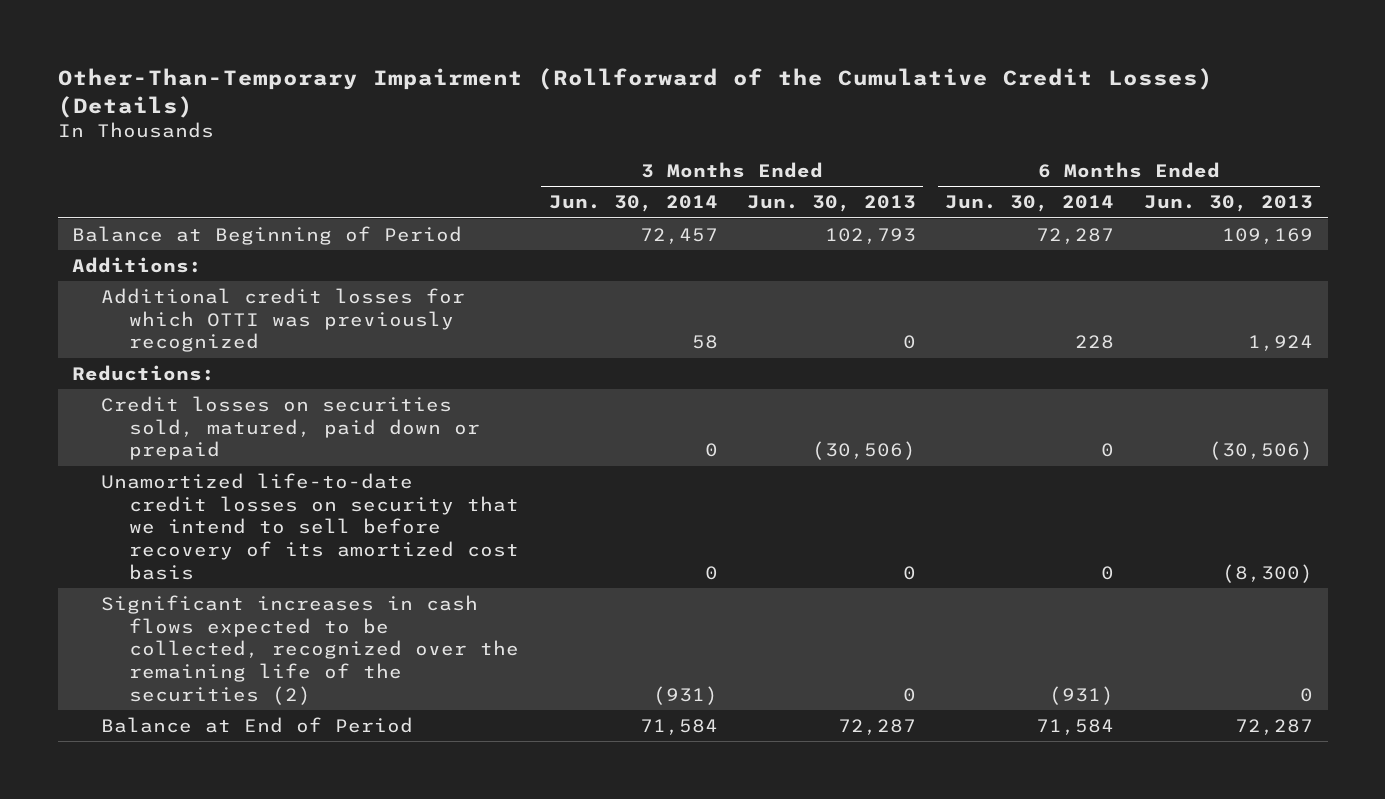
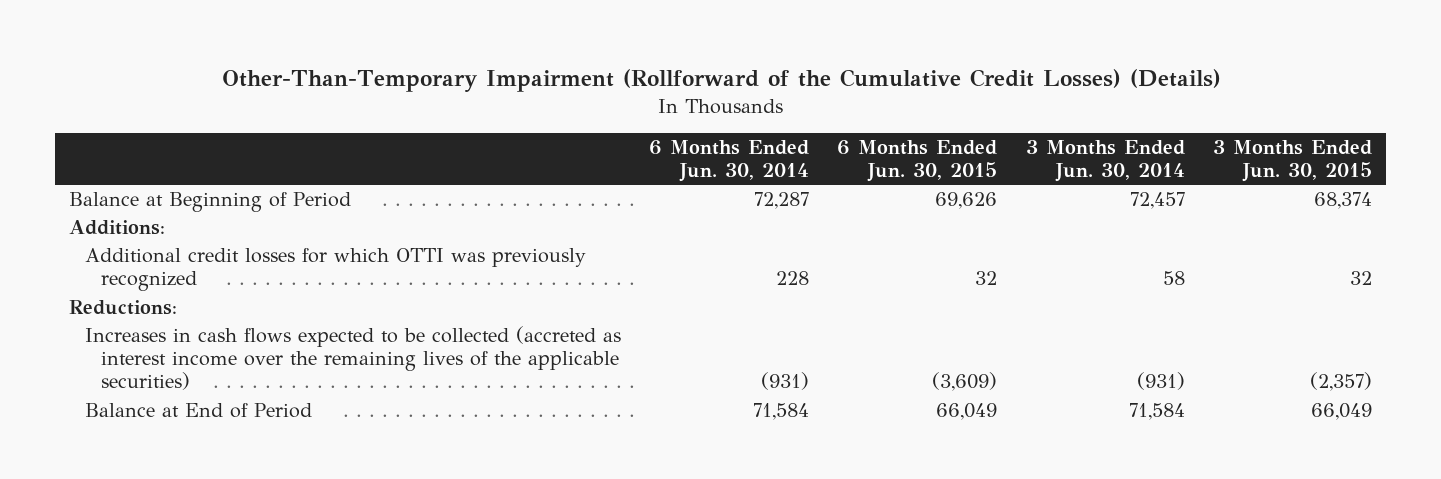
[746,195,916,213] Jun. 30, 2013 -> none
[1143,195,1313,213] Jun. 30, 2013 -> none
none -> [837,139,998,183] 6 Months Ended Jun. 30, 2015
none -> [1212,139,1372,183] 3 Months Ended Jun. 30, 2015
[100,395,481,461] Credit losses on securities sold, matured, paid down or prepaid -> none
[100,472,520,581] Unamortized life-to-date credit losses on security that we intend to sell before recovery of its amortized cost basis -> none
[100,594,520,706] Significant increases in cash flows expected to be collected, recognized over the remaining life of the securities (2) -> [84,326,621,391] Increases in cash flows expected to be collected (accreted as interest income over the remaining lives of the applicable securities)

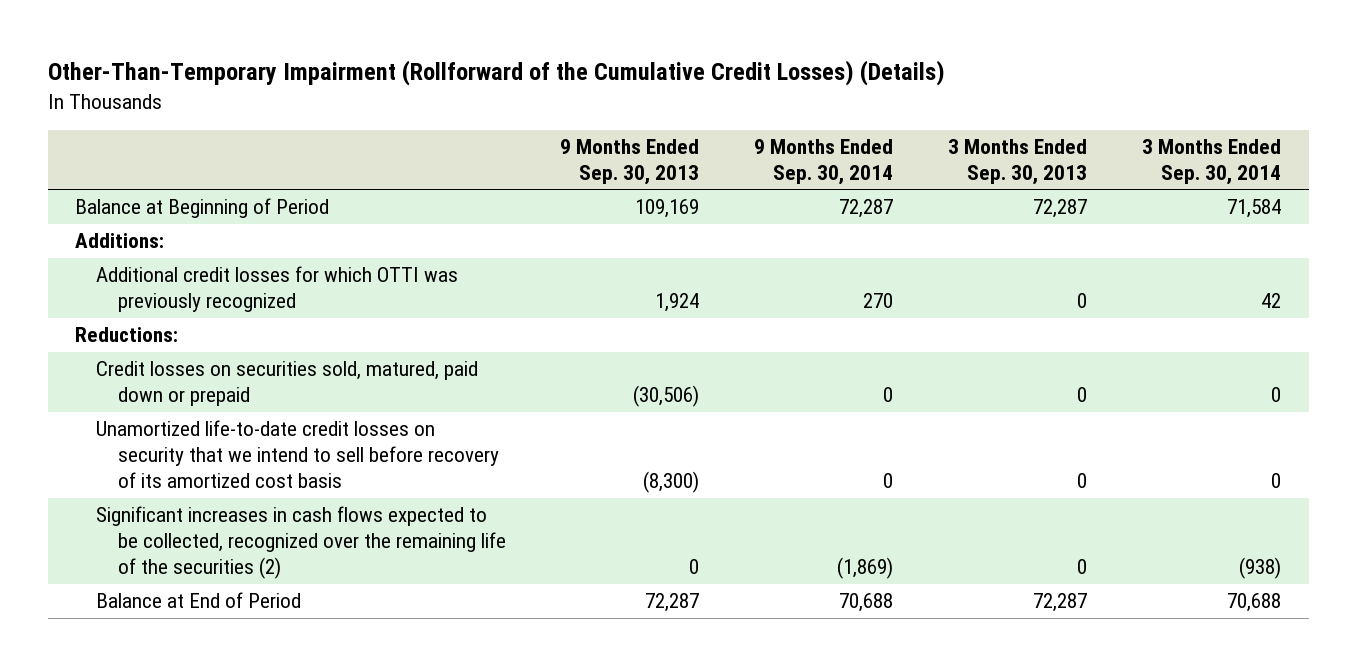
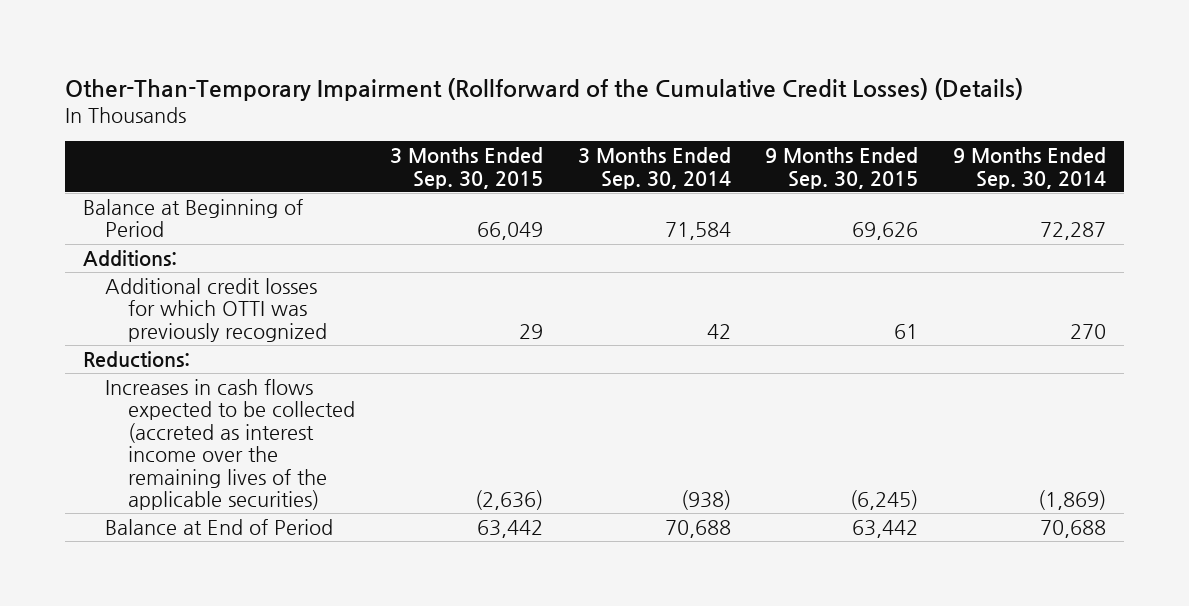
[560,138,700,185] 9 Months Ended Sep. 30, 2013 -> none
[948,138,1088,185] 3 Months Ended Sep. 30, 2013 -> none
none -> [389,147,543,189] 3 Months Ended Sep. 30, 2015
none -> [765,147,919,189] 9 Months Ended Sep. 30, 2015
[96,361,479,407] Credit losses on securities sold, matured, paid down or prepaid -> none
[96,420,499,489] Unamortized life-to-date credit losses on security that we intend to sell before recovery of its amortized cost basis -> none
[96,506,506,580] Significant increases in cash flows expected to be collected, recognized over the remaining life of the securities (2) -> [105,378,356,511] Increases in cash flows expected to be collected (accreted as interest income over the remaining lives of the applicable securities)

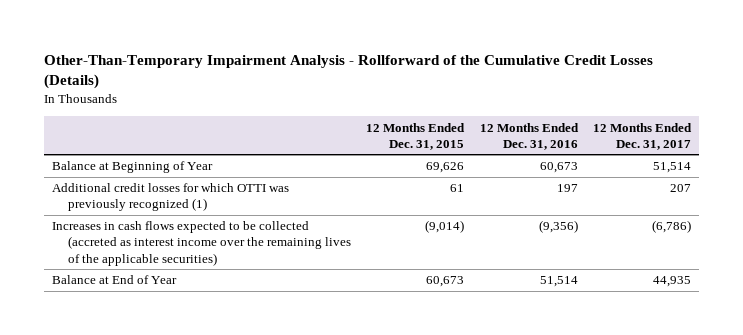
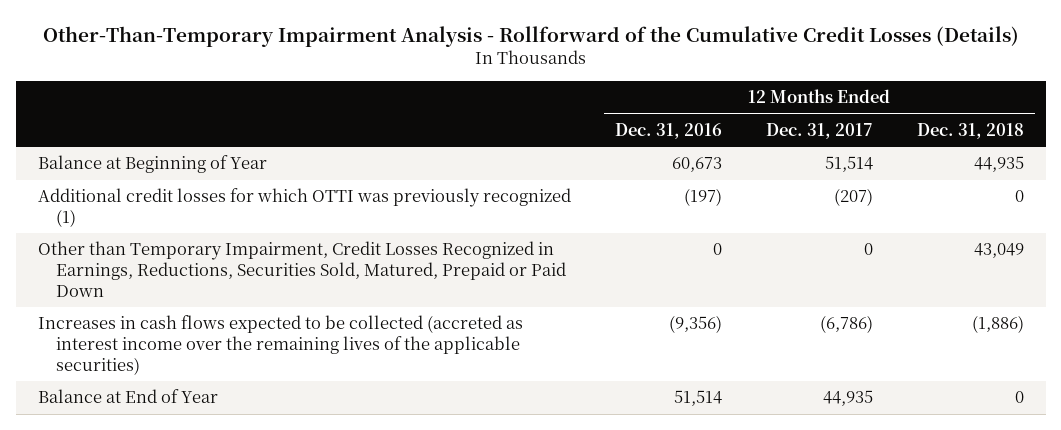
[366,122,466,150] 12 Months Ended Dec. 31, 2015 -> none
none -> [916,123,1024,140] Dec. 31, 2018
[556,184,578,193] 197 -> [683,188,722,207] (197)
[669,184,691,193] 207 -> [833,188,873,207] (207)
none -> [37,241,567,297] Other than Temporary Impairment, Credit Losses Recognized in Earnings, Reductions, Securities Sold, Matured, Prepaid or Paid Down

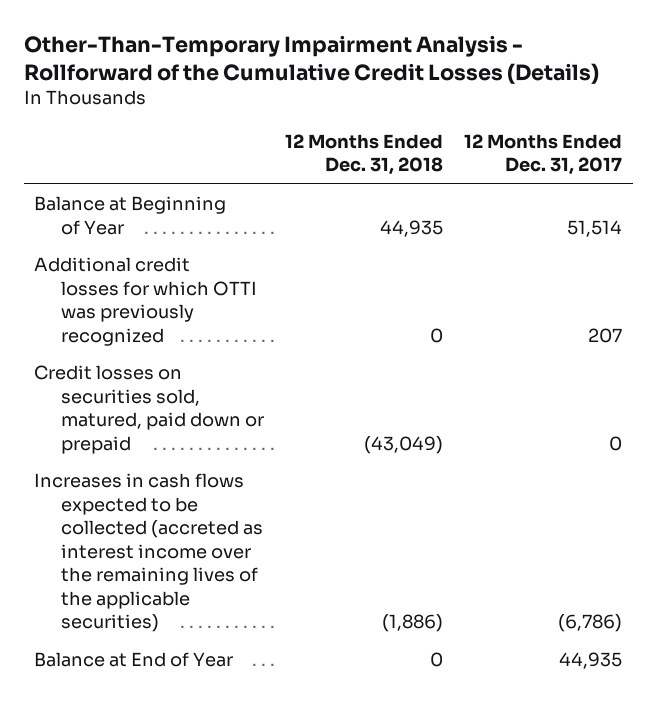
[614,123,722,140] Dec. 31, 2016 -> none
[37,188,571,227] Additional credit losses for which OTTI was previously recognized (1) -> [34,257,257,346] Additional credit losses for which OTTI was previously recognized
[833,188,873,207] (207) -> [588,327,623,343] 207
[37,241,567,297] Other than Temporary Impairment, Credit Losses Recognized in Earnings, Reductions, Securities Sold, Matured, Prepaid or Paid Down -> [34,365,264,454] Credit losses on securities sold, matured, paid down or prepaid
[973,243,1024,259] 43,049 -> [364,435,444,454] (43,049)

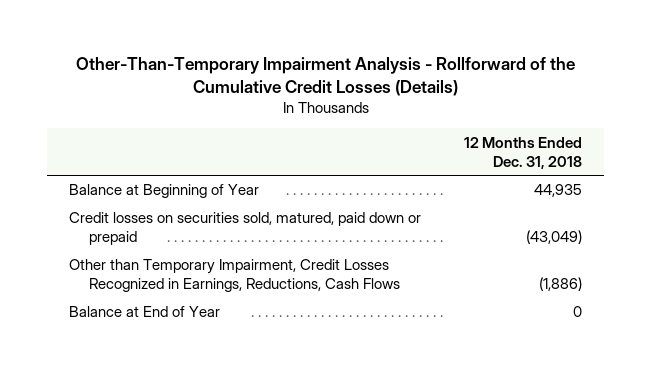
[464,133,623,176] 12 Months Ended Dec. 31, 2017 -> none
[34,257,257,346] Additional credit losses for which OTTI was previously recognized -> none
[34,473,263,633] Increases in cash flows expected to be collected (accreted as interest income over the remaining lives of the applicable securities) -> [68,259,401,293] Other than Temporary Impairment, Credit Losses Recognized in Earnings, Reductions, Cash Flows

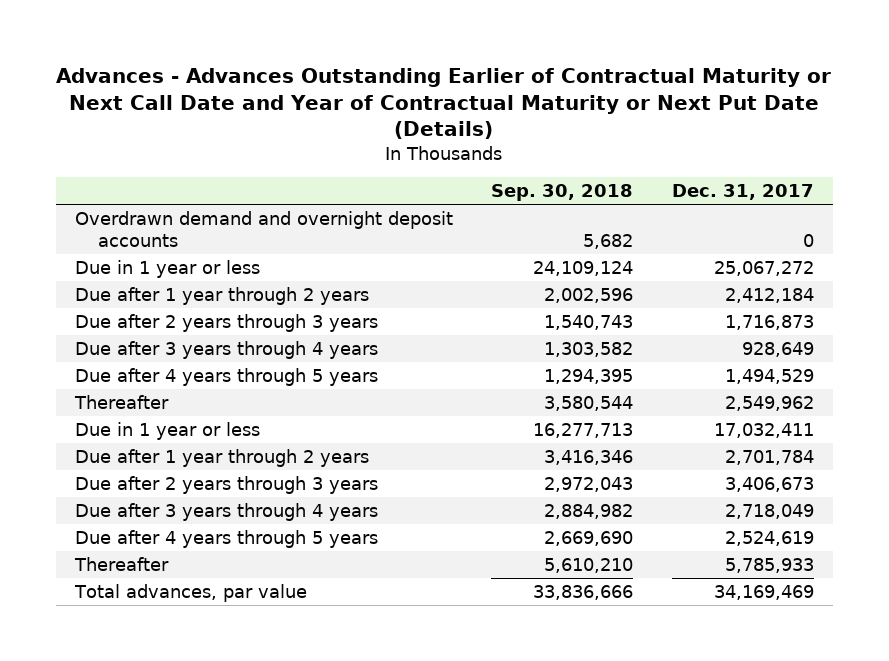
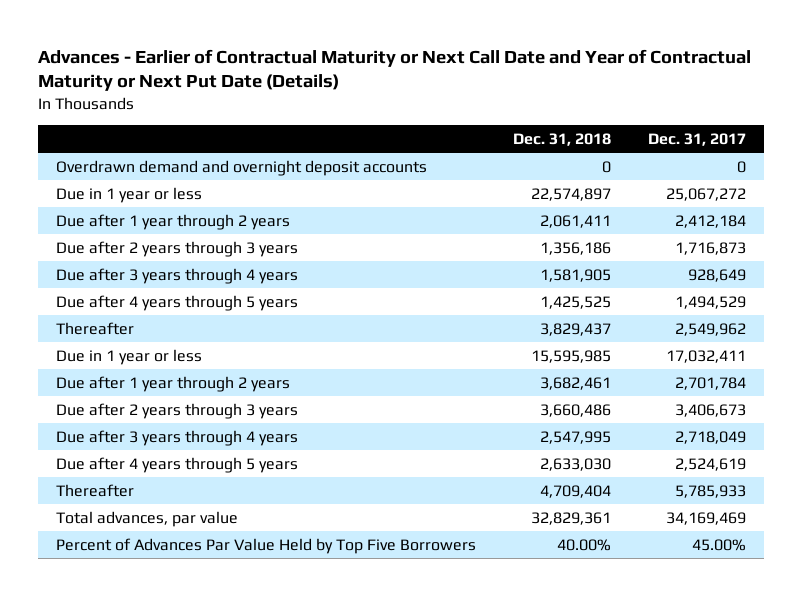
[56,67,832,140] Advances - Advances Outstanding Earlier of Contractual Maturity or Next Call Date and Year of Contractual Maturity or Next Put Date (Details) -> [37,48,751,92] Advances - Earlier of Contractual Maturity or Next Call Date and Year of Contractual Maturity or Next Put Date (Details)
[491,184,634,202] Sep. 30, 2018 -> none
none -> [513,132,612,146] Dec. 31, 2018
none -> [56,537,477,554] Percent of Advances Par Value Held by Top Five Borrowers

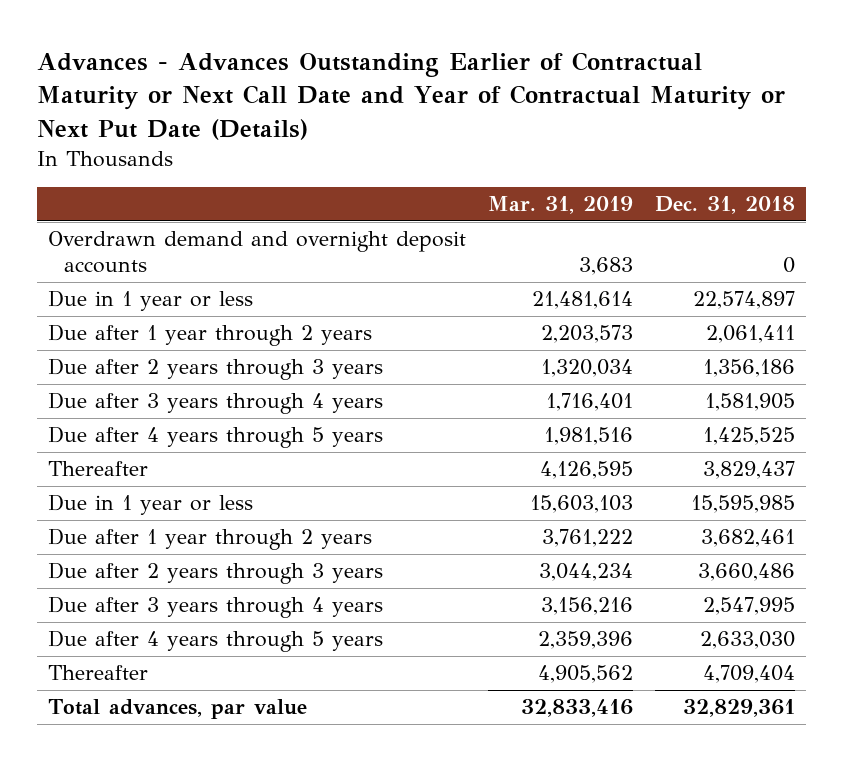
[37,48,751,92] Advances - Earlier of Contractual Maturity or Next Call Date and Year of Contractual Maturity or Next Put Date (Details) -> [36,52,785,140] Advances - Advances Outstanding Earlier of Contractual Maturity or Next Call Date and Year of Contractual Maturity or Next Put Date (Details)
[648,132,747,146] Dec. 31, 2017 -> none
none -> [488,196,634,215] Mar. 31, 2019
[56,537,477,554] Percent of Advances Par Value Held by Top Five Borrowers -> none

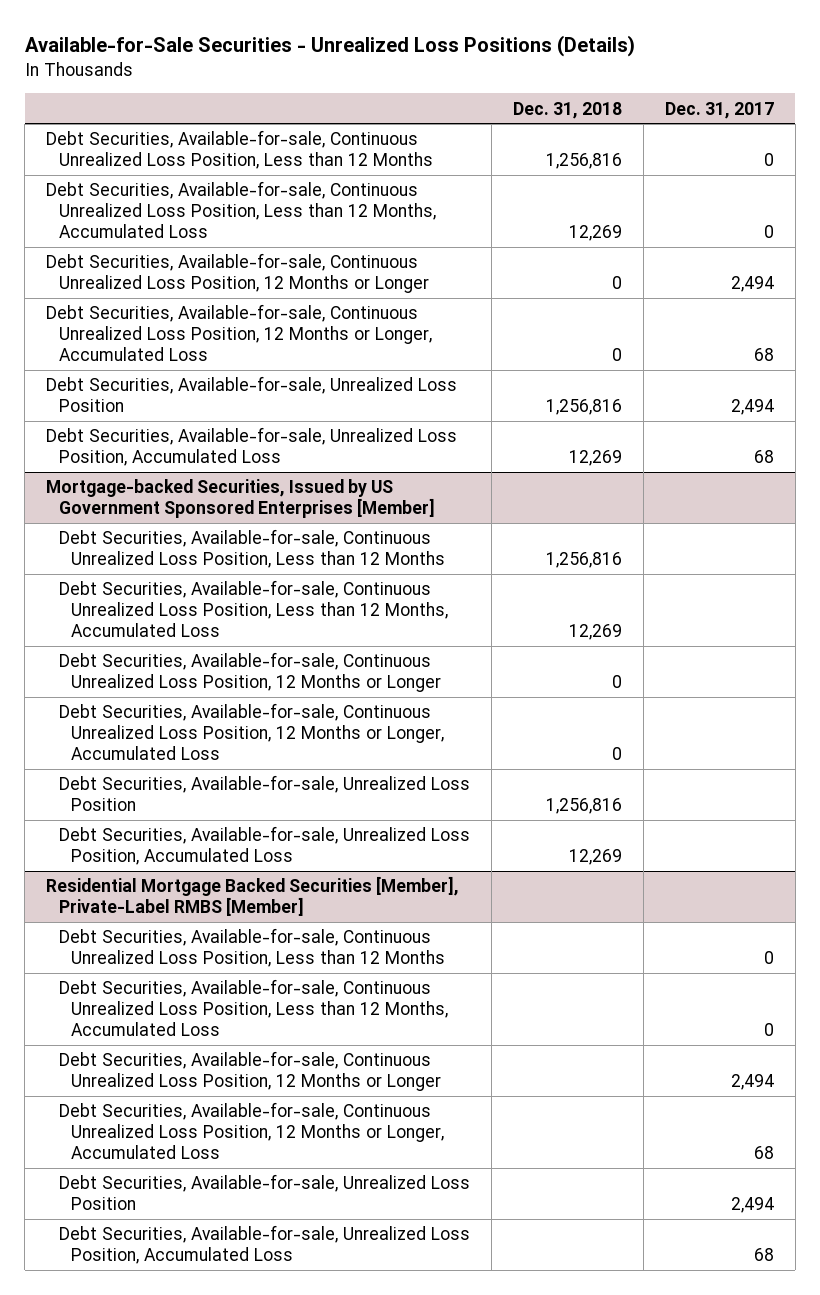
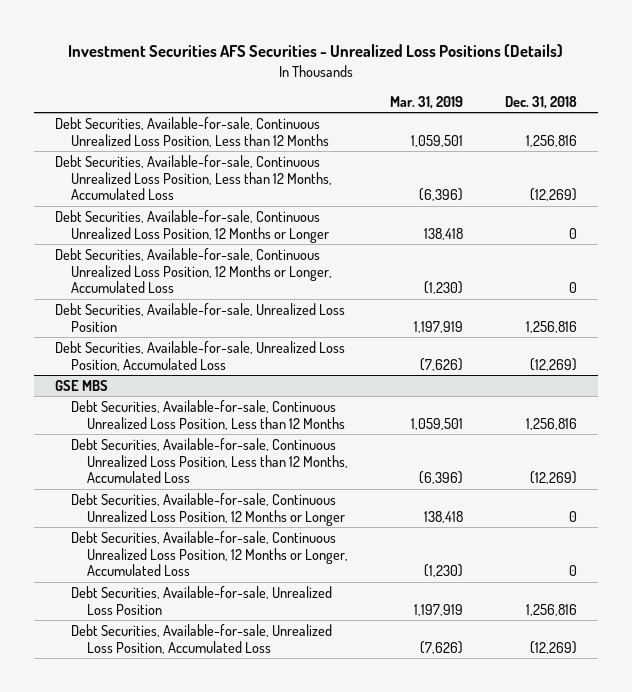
[24,34,635,57] Available-for-Sale Securities - Unrealized Loss Positions (Details) -> [68,44,564,58] Investment Securities AFS Securities - Unrealized Loss Positions (Details)
[664,101,774,119] Dec. 31, 2017 -> none
none -> [390,96,464,110] Mar. 31, 2019
[568,224,622,241] 12,269 -> [530,188,578,202] (12,269)
[568,450,622,467] 12,269 -> [530,357,578,371] (12,269)
[46,479,435,519] Mortgage-backed Securities, Issued by US Government Sponsored Enterprises [Member] -> [55,379,109,391] GSE MBS
[568,623,622,640] 12,269 -> [530,471,578,485] (12,269)
[46,876,460,917] Residential Mortgage Backed Securities [Member], Private-Label RMBS [Member] -> none
[58,928,446,968] Debt Securities, Available-for-sale, Continuous Unrealized Loss Position, Less than 12 Months -> none
[58,979,449,1036] Debt Securities, Available-for-sale, Continuous Unrealized Loss Position, Less than 12 Months, Accumulated Loss -> none
[58,1051,442,1092] Debt Securities, Available-for-sale, Continuous Unrealized Loss Position, 12 Months or Longer -> none
[58,1102,445,1159] Debt Securities, Available-for-sale, Continuous Unrealized Loss Position, 12 Months or Longer, Accumulated Loss -> none
[58,1174,470,1211] Debt Securities, Available-for-sale, Unrealized Loss Position -> none
[58,1225,470,1265] Debt Securities, Available-for-sale, Unrealized Loss Position, Accumulated Loss -> none
[568,849,622,866] 12,269 -> [530,640,578,654] (12,269)

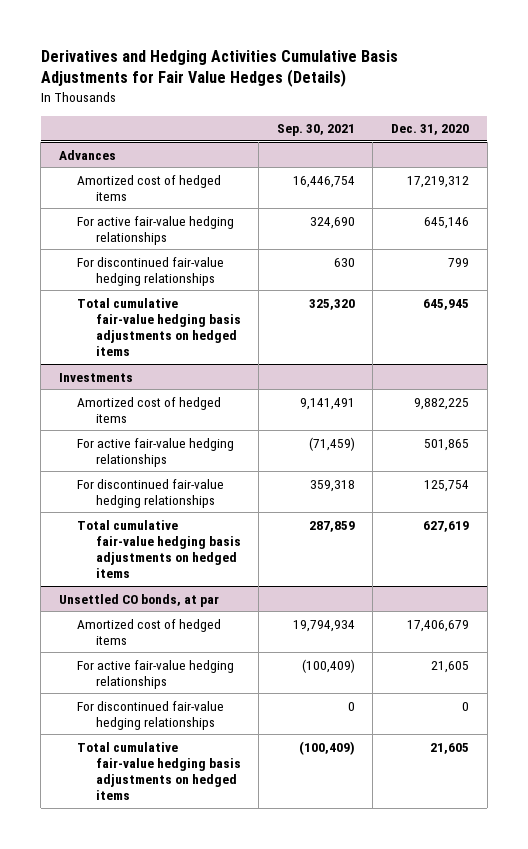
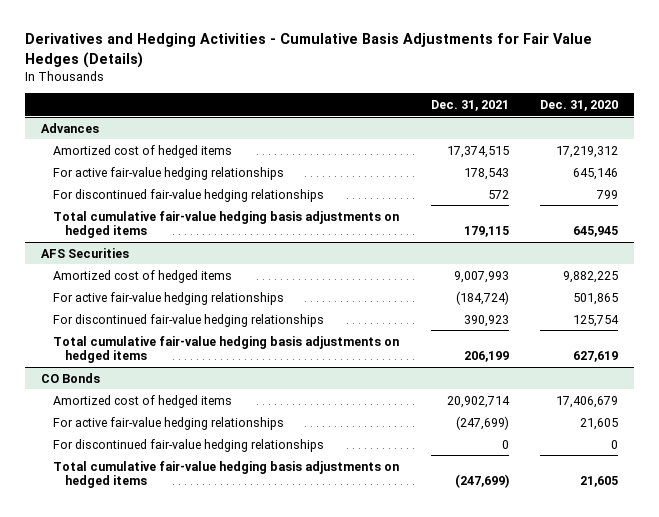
[40,50,398,88] Derivatives and Hedging Activities Cumulative Basis Adjustments for Fair Value Hedges (Details) -> [24,33,592,68] Derivatives and Hedging Activities - Cumulative Basis Adjustments for Fair Value Hedges (Details)
[276,124,355,137] Sep. 30, 2021 -> none
none -> [430,100,509,112] Dec. 31, 2021
[58,372,133,382] Investments -> [40,247,129,258] AFS Securities
[58,593,219,607] Unsettled CO bonds, at par -> [40,372,100,383] CO Bonds

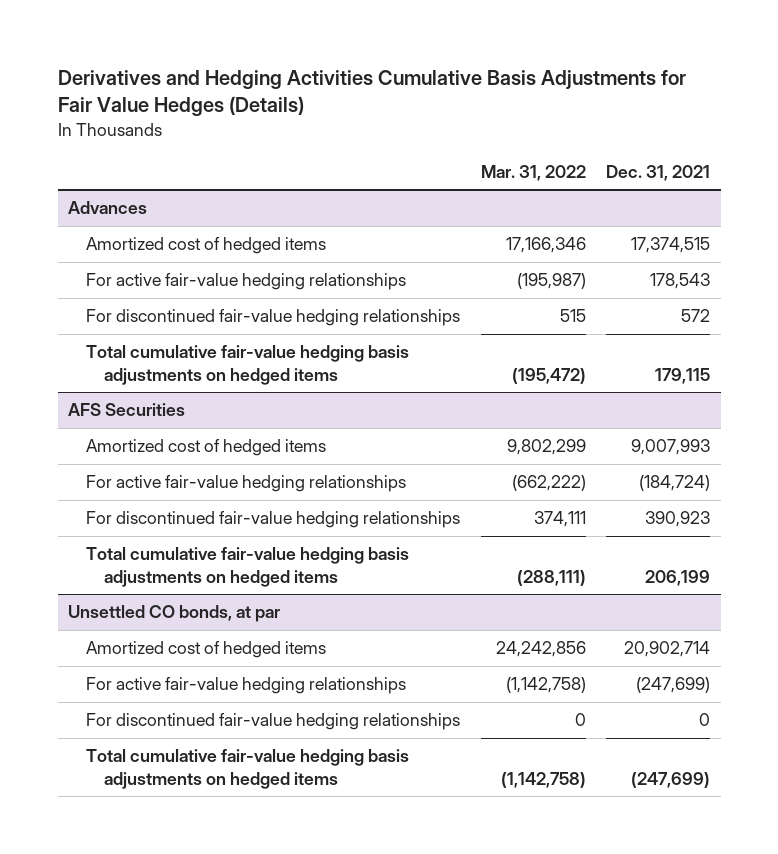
[24,33,592,68] Derivatives and Hedging Activities - Cumulative Basis Adjustments for Fair Value Hedges (Details) -> [57,69,686,117] Derivatives and Hedging Activities Cumulative Basis Adjustments for Fair Value Hedges (Details)
[540,100,619,112] Dec. 31, 2020 -> none
none -> [480,164,586,181] Mar. 31, 2022
[40,372,100,383] CO Bonds -> [67,605,280,623] Unsettled CO bonds, at par

